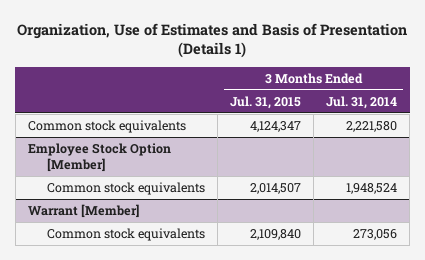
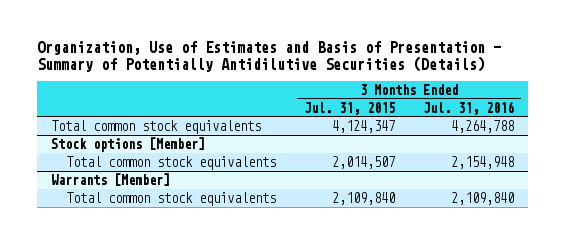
[17,22,408,59] Organization, Use of Estimates and Basis of Presentation (Details 1) -> [36,41,501,73] Organization, Use of Estimates and Basis of Presentation - Summary of Potentially Antidilutive Securities (Details)
[326,95,398,109] Jul. 31, 2014 -> none
none -> [422,100,514,115] Jul. 31, 2016
[27,119,186,133] Common stock equivalents -> [50,119,261,134] Total common stock equivalents
[27,142,171,173] Employee Stock Option [Member] -> [50,136,205,152] Stock options [Member]
[47,181,206,195] Common stock equivalents -> [65,155,276,170] Total common stock equivalents
[27,203,139,218] Warrant [Member] -> [50,172,170,186] Warrants [Member]
[47,227,206,241] Common stock equivalents -> [65,191,276,206] Total common stock equivalents

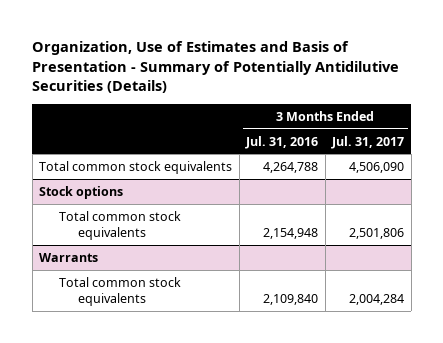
[303,101,395,115] Jul. 31, 2015 -> none
none -> [331,135,405,149] Jul. 31, 2017
[50,136,205,152] Stock options [Member] -> [39,185,124,199] Stock options
[50,172,170,186] Warrants [Member] -> [39,252,99,262] Warrants

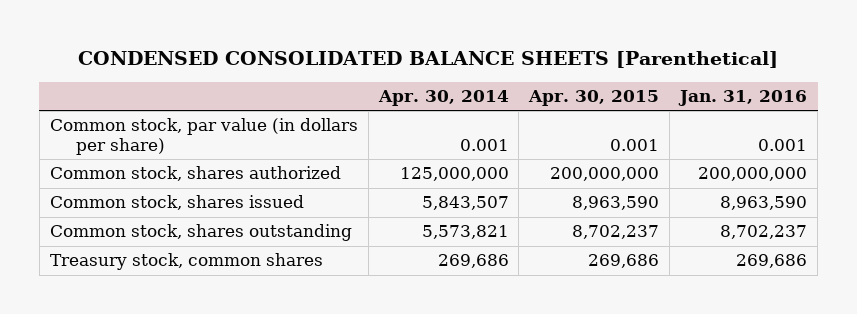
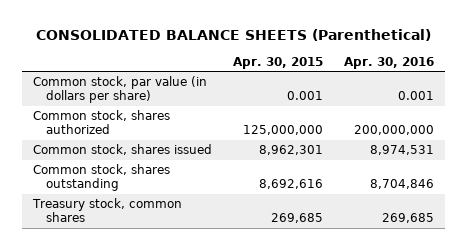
[78,51,779,69] CONDENSED CONSOLIDATED BALANCE SHEETS [Parenthetical] -> [36,28,432,41] CONSOLIDATED BALANCE SHEETS (Parenthetical)
[377,90,509,107] Apr. 30, 2014 -> none
[678,90,808,107] Jan. 31, 2016 -> none
none -> [343,56,434,69] Apr. 30, 2016
[550,167,660,182] 200,000,000 -> [242,125,323,136] 125,000,000
[572,196,660,211] 8,963,590 -> [258,145,323,156] 8,962,301
[572,225,660,240] 8,702,237 -> [258,179,323,190] 8,692,616
[588,254,660,269] 269,686 -> [270,213,323,224] 269,685

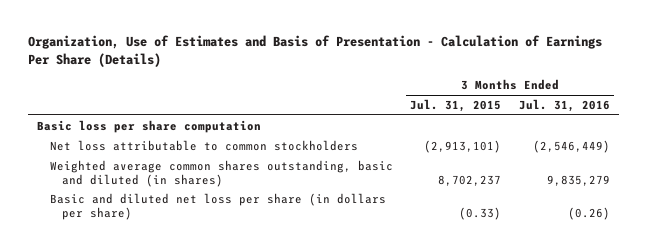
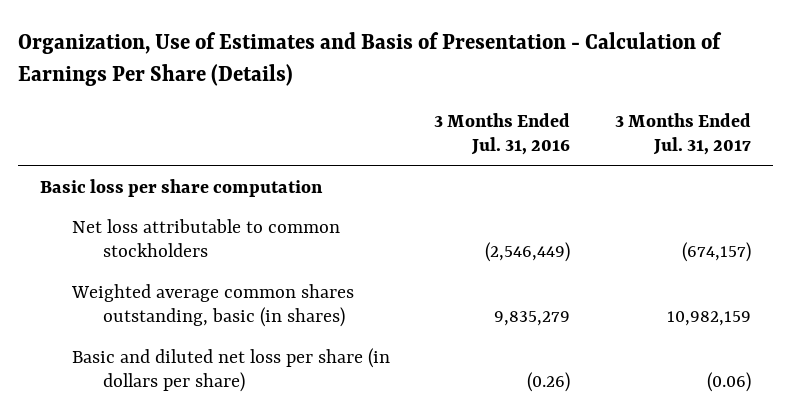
[410,98,502,112] Jul. 31, 2015 -> none
none -> [614,112,751,156] 3 Months Ended Jul. 31, 2017
[49,159,393,187] Weighted average common shares outstanding, basic and diluted (in shares) -> [70,283,354,328] Weighted average common shares outstanding, basic (in shares)

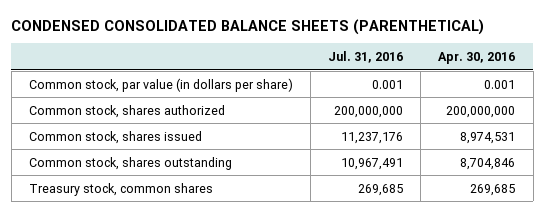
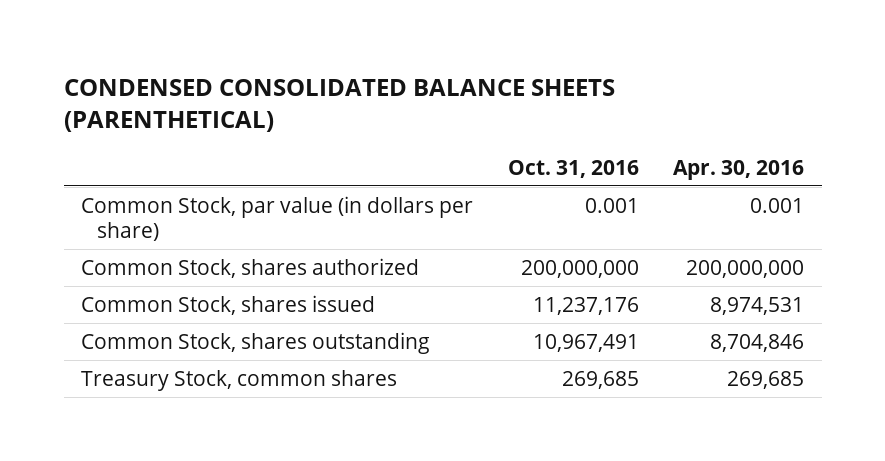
[328,50,404,63] Jul. 31, 2016 -> none
none -> [507,159,639,178] Oct. 31, 2016
[28,77,293,92] Common stock, par value (in dollars per share) -> [80,195,473,241] Common Stock, par value (in dollars per share)
[28,104,225,118] Common stock, shares authorized -> [80,257,419,278] Common Stock, shares authorized
[28,130,202,144] Common stock, shares issued -> [80,294,375,315] Common Stock, shares issued
[28,156,232,170] Common stock, shares outstanding -> [80,331,430,354] Common Stock, shares outstanding
[28,182,213,196] Treasury stock, common shares -> [80,369,397,391] Treasury Stock, common shares

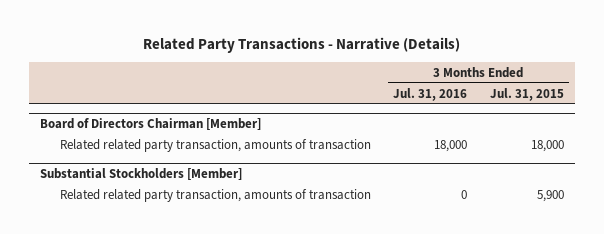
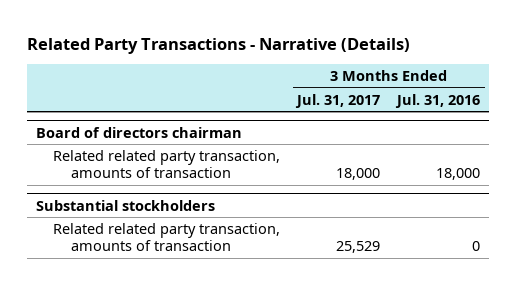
[489,87,564,101] Jul. 31, 2015 -> none
none -> [295,93,381,108] Jul. 31, 2017
[40,117,262,130] Board of Directors Chairman [Member] -> [35,126,242,138] Board of directors chairman
[40,167,243,180] Substantial Stockholders [Member] -> [35,199,215,211] Substantial stockholders

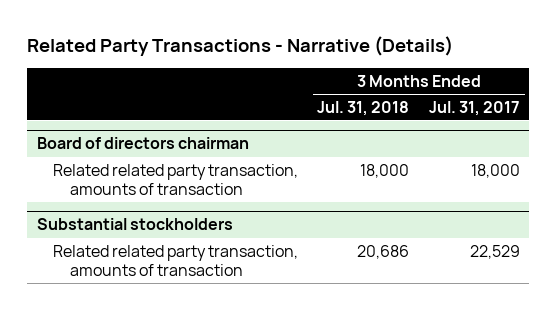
[395,93,481,108] Jul. 31, 2016 -> none
none -> [317,100,410,116] Jul. 31, 2018
[336,241,381,254] 25,529 -> [469,244,520,259] 22,529

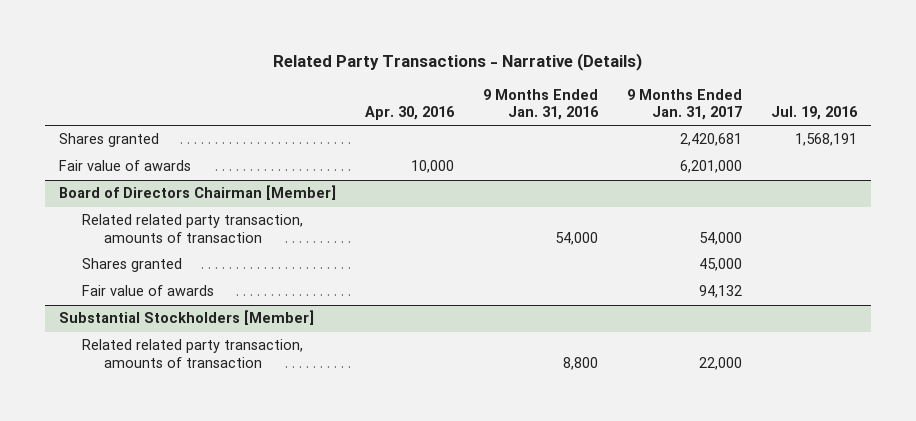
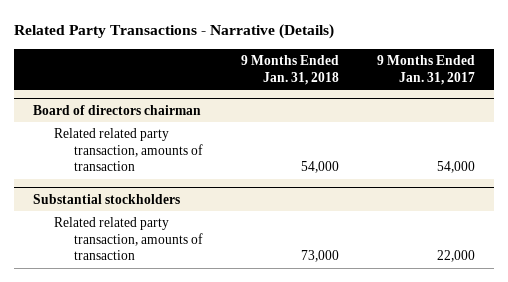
[365,105,456,120] Apr. 30, 2016 -> none
[482,88,599,120] 9 Months Ended Jan. 31, 2016 -> none
[770,105,858,120] Jul. 19, 2016 -> none
none -> [240,55,339,85] 9 Months Ended Jan. 31, 2018
[59,133,160,148] Shares granted -> none
[59,160,192,172] Fair value of awards -> none
[59,185,337,201] Board of Directors Chairman [Member] -> [33,104,202,115] Board of directors chairman
[81,258,182,273] Shares granted -> none
[81,285,214,297] Fair value of awards -> none
[59,310,315,326] Substantial Stockholders [Member] -> [33,193,181,204] Substantial stockholders

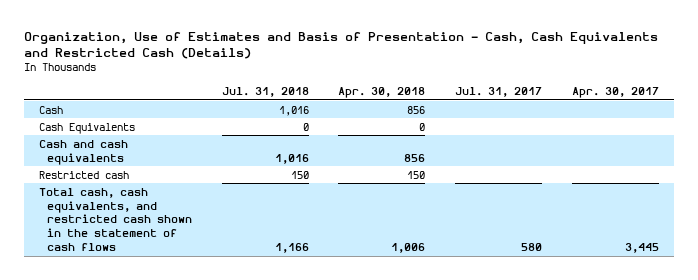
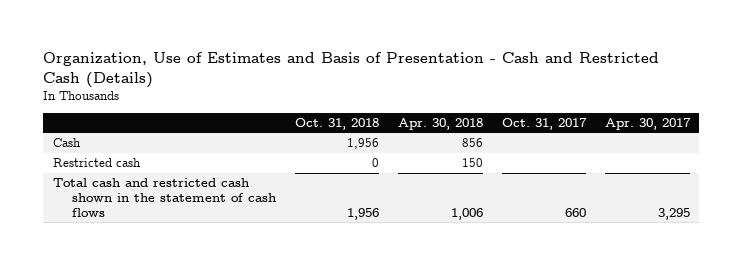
[24,31,659,60] Organization, Use of Estimates and Basis of Presentation - Cash, Cash Equivalents and Restricted Cash (Details) -> [43,52,660,88] Organization, Use of Estimates and Basis of Presentation - Cash and Restricted Cash (Details)
[221,86,309,97] Jul. 31, 2018 -> none
[455,86,543,97] Jul. 31, 2017 -> none
none -> [294,118,379,131] Oct. 31, 2018
none -> [501,118,587,131] Oct. 31, 2017
[38,122,135,134] Cash Equivalents -> none
[38,139,128,165] Cash and cash equivalents -> none
[38,187,192,251] Total cash, cash equivalents, and restricted cash shown in the statement of cash flows -> [52,178,277,217] Total cash and restricted cash shown in the statement of cash flows
[625,242,660,253] 3,445 -> [657,207,690,220] 3,295

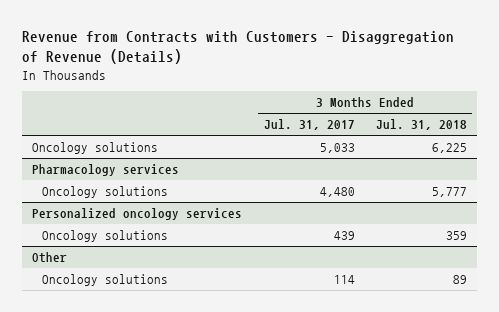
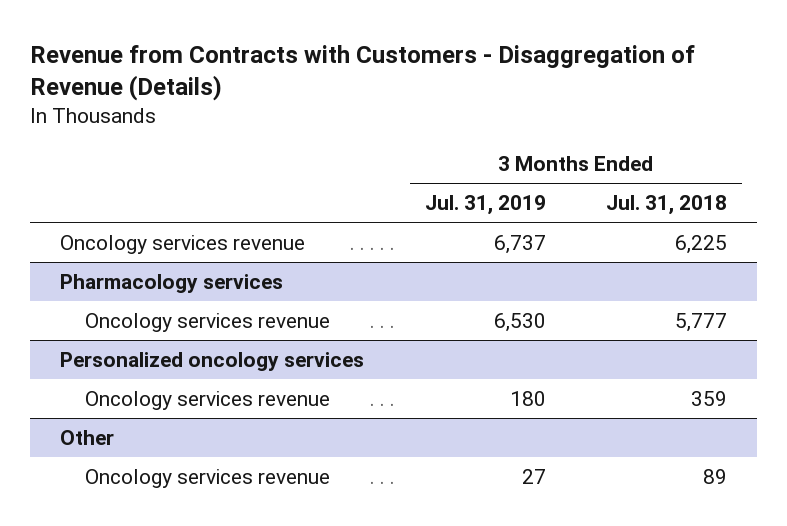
[263,119,355,131] Jul. 31, 2017 -> none
none -> [424,195,546,216] Jul. 31, 2019
[32,142,159,155] Oncology solutions -> [60,234,306,254] Oncology services revenue
[42,186,169,199] Oncology solutions -> [84,312,330,332] Oncology services revenue
[42,230,169,243] Oncology solutions -> [84,390,330,410] Oncology services revenue
[42,274,169,287] Oncology solutions -> [84,468,330,488] Oncology services revenue

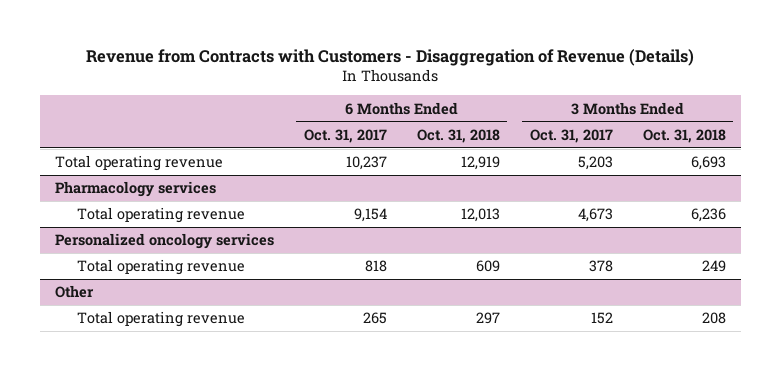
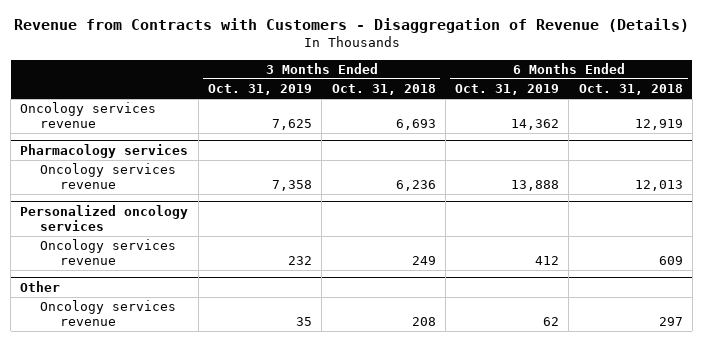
[303,128,387,143] Oct. 31, 2017 -> none
[529,128,613,143] Oct. 31, 2017 -> none
none -> [208,84,313,96] Oct. 31, 2019
none -> [455,84,560,96] Oct. 31, 2019
[54,155,223,172] Total operating revenue -> [20,102,157,129] Oncology services revenue
[76,207,245,224] Total operating revenue -> [40,163,177,190] Oncology services revenue
[76,259,245,276] Total operating revenue -> [40,239,177,266] Oncology services revenue
[76,311,245,328] Total operating revenue -> [40,300,177,327] Oncology services revenue

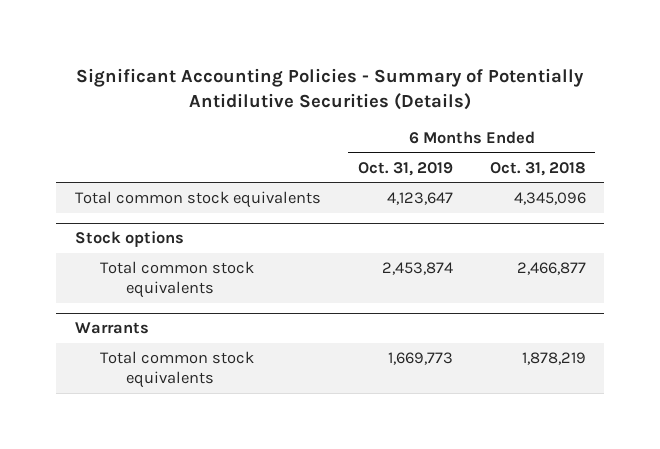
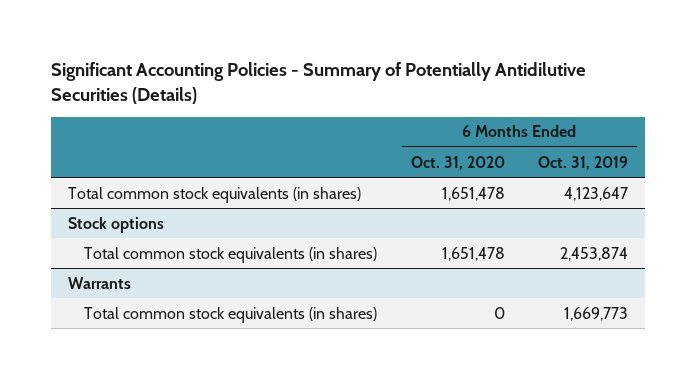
[489,161,586,176] Oct. 31, 2018 -> none
none -> [410,155,505,170] Oct. 31, 2020
[74,190,321,208] Total common stock equivalents -> [68,186,362,203] Total common stock equivalents (in shares)
[100,260,255,299] Total common stock equivalents -> [83,246,377,263] Total common stock equivalents (in shares)
[100,350,255,389] Total common stock equivalents -> [83,306,377,323] Total common stock equivalents (in shares)

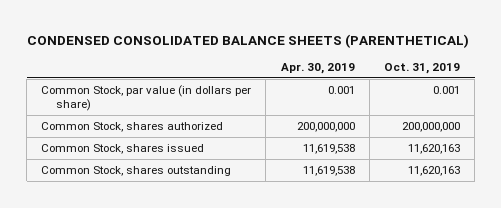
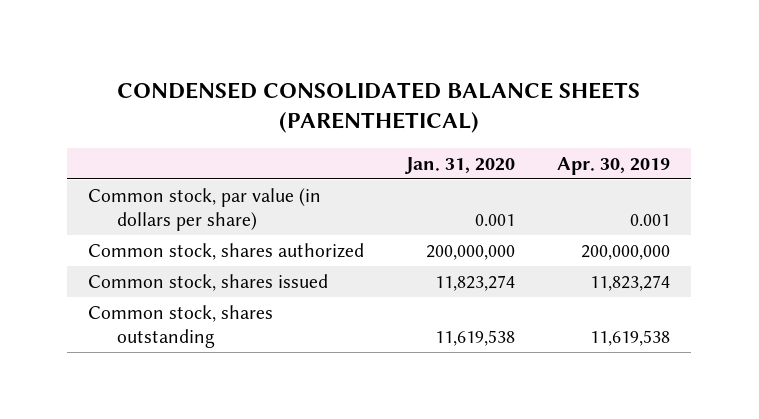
[384,63,461,75] Oct. 31, 2019 -> none
none -> [405,156,516,174] Jan. 31, 2020
[41,84,252,112] Common Stock, par value (in dollars per share) -> [88,187,322,231] Common stock, par value (in dollars per share)
[41,121,224,132] Common Stock, shares authorized -> [88,242,365,260] Common stock, shares authorized
[41,143,205,154] Common Stock, shares issued -> [88,273,329,291] Common stock, shares issued
[302,143,355,154] 11,619,538 -> [590,274,671,291] 11,823,274
[41,165,232,176] Common Stock, shares outstanding -> [88,304,274,348] Common stock, shares outstanding

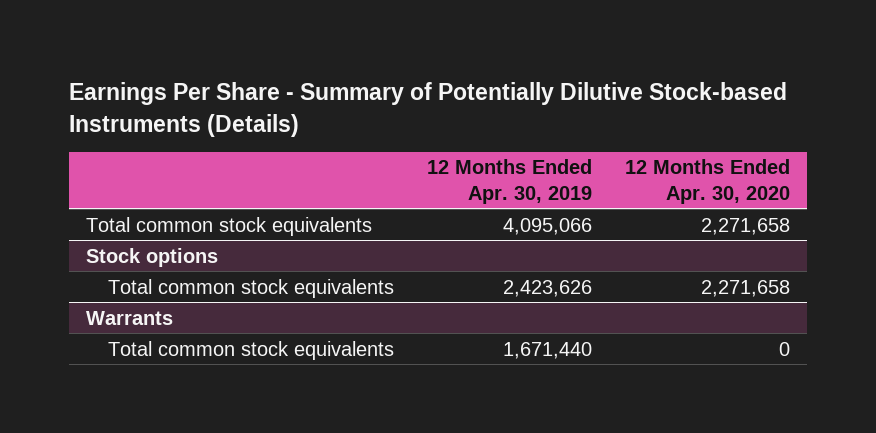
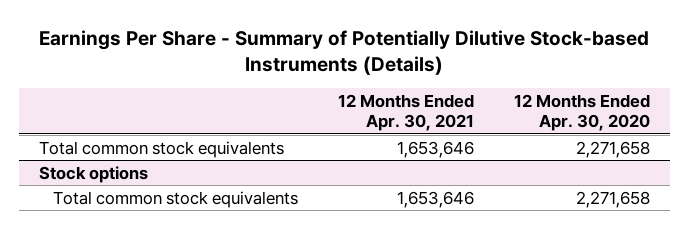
[427,159,593,204] 12 Months Ended Apr. 30, 2019 -> none
none -> [337,93,474,132] 12 Months Ended Apr. 30, 2021
[85,310,173,325] Warrants -> none
[107,340,394,360] Total common stock equivalents -> none

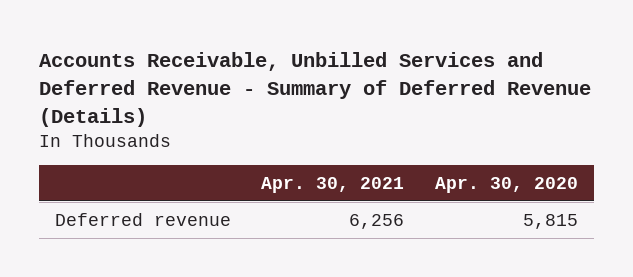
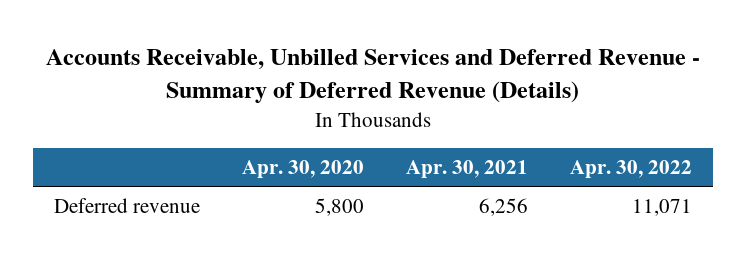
none -> [569,159,692,179] Apr. 30, 2022
[523,213,579,229] 5,815 -> [314,198,364,217] 5,800

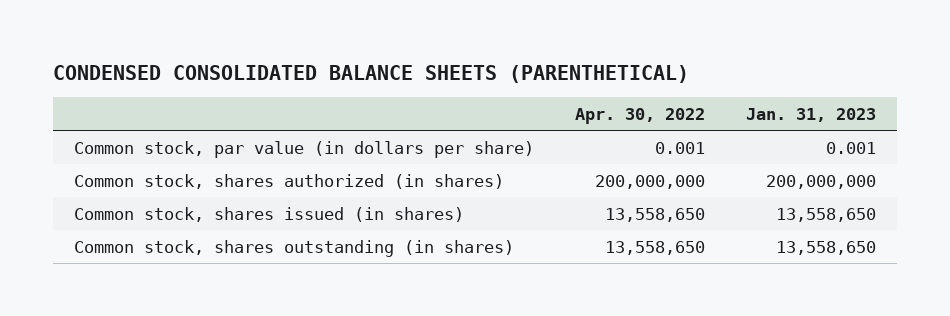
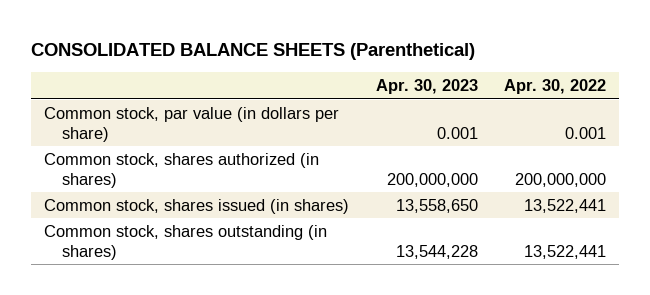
[53,64,690,83] CONDENSED CONSOLIDATED BALANCE SHEETS (PARENTHETICAL) -> [30,43,475,61] CONSOLIDATED BALANCE SHEETS (Parenthetical)
[746,107,877,122] Jan. 31, 2023 -> none
none -> [375,79,478,95] Apr. 30, 2023
[604,207,705,222] 13,558,650 -> [523,198,606,213] 13,522,441
[604,240,705,255] 13,558,650 -> [523,244,606,259] 13,522,441

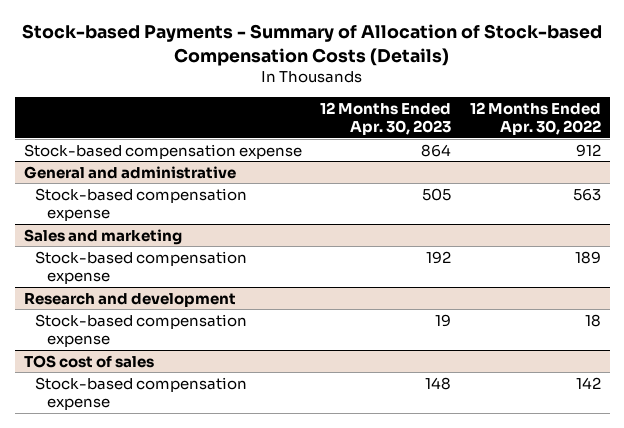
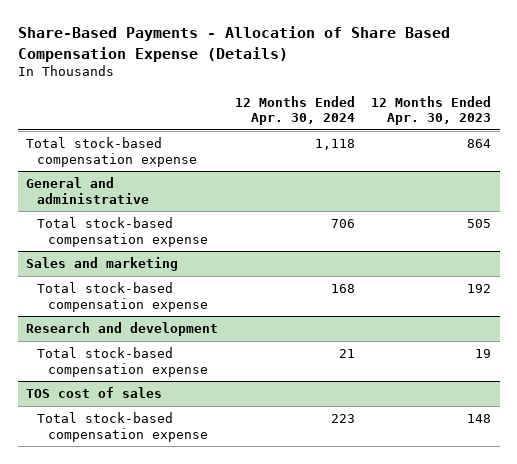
[22,24,603,66] Stock-based Payments - Summary of Allocation of Stock-based Compensation Costs (Details) -> [17,26,450,62] Share-Based Payments - Allocation of Share Based Compensation Expense (Details)
[469,101,601,136] 12 Months Ended Apr. 30, 2022 -> none
none -> [234,95,355,125] 12 Months Ended Apr. 30, 2024
[23,143,302,159] Stock-based compensation expense -> [26,137,198,167] Total stock-based compensation expense
[35,187,248,221] Stock-based compensation expense -> [37,217,209,247] Total stock-based compensation expense
[35,250,248,284] Stock-based compensation expense -> [37,282,209,312] Total stock-based compensation expense
[35,313,248,347] Stock-based compensation expense -> [37,347,209,377] Total stock-based compensation expense
[35,376,248,410] Stock-based compensation expense -> [37,412,209,442] Total stock-based compensation expense

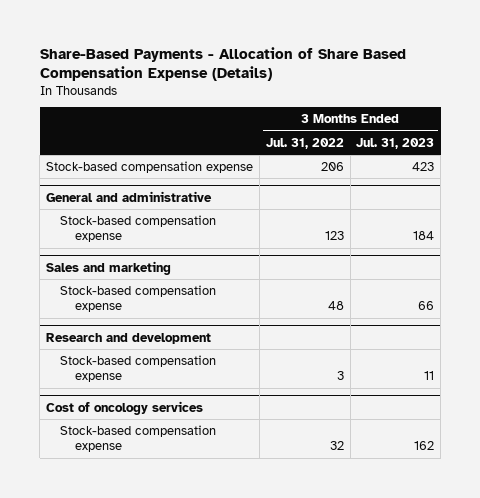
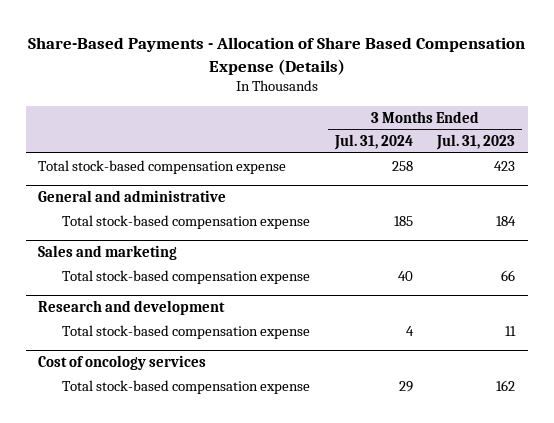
[265,137,344,149] Jul. 31, 2022 -> none
none -> [333,134,413,151] Jul. 31, 2024
[45,160,253,173] Stock-based compensation expense -> [38,159,287,174] Total stock-based compensation expense
[60,214,217,243] Stock-based compensation expense -> [61,214,310,229] Total stock-based compensation expense
[60,284,217,313] Stock-based compensation expense -> [61,269,310,284] Total stock-based compensation expense
[60,354,217,383] Stock-based compensation expense -> [61,324,310,339] Total stock-based compensation expense
[60,424,217,453] Stock-based compensation expense -> [61,379,310,394] Total stock-based compensation expense

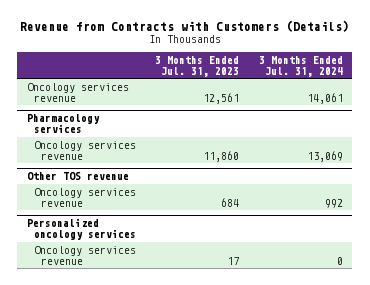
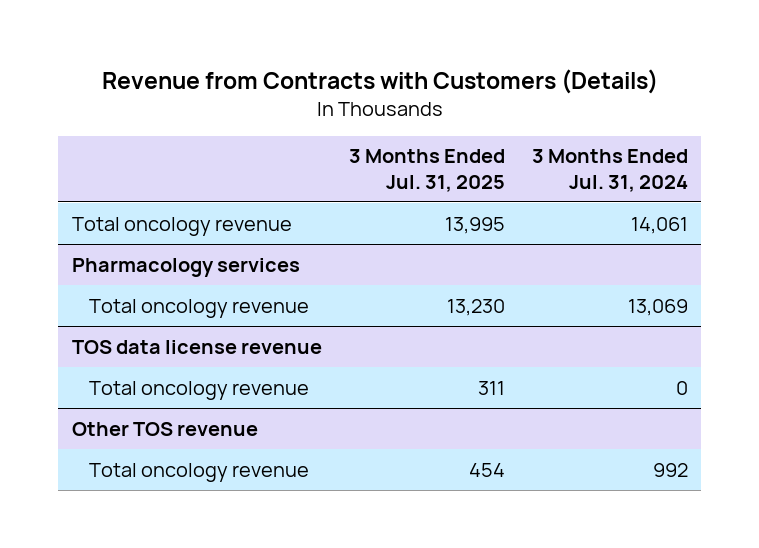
[155,55,240,77] 3 Months Ended Jul. 31, 2023 -> none
none -> [348,149,505,192] 3 Months Ended Jul. 31, 2025
[26,82,129,102] Oncology services revenue -> [71,216,292,236] Total oncology revenue
[34,140,137,160] Oncology services revenue -> [89,298,310,318] Total oncology revenue
none -> [71,339,322,354] TOS data license revenue
none -> [89,380,310,400] Total oncology revenue
[26,218,137,241] Personalized oncology services -> none
[34,245,137,265] Oncology services revenue -> none
[34,187,137,207] Oncology services revenue -> [89,462,310,482] Total oncology revenue

